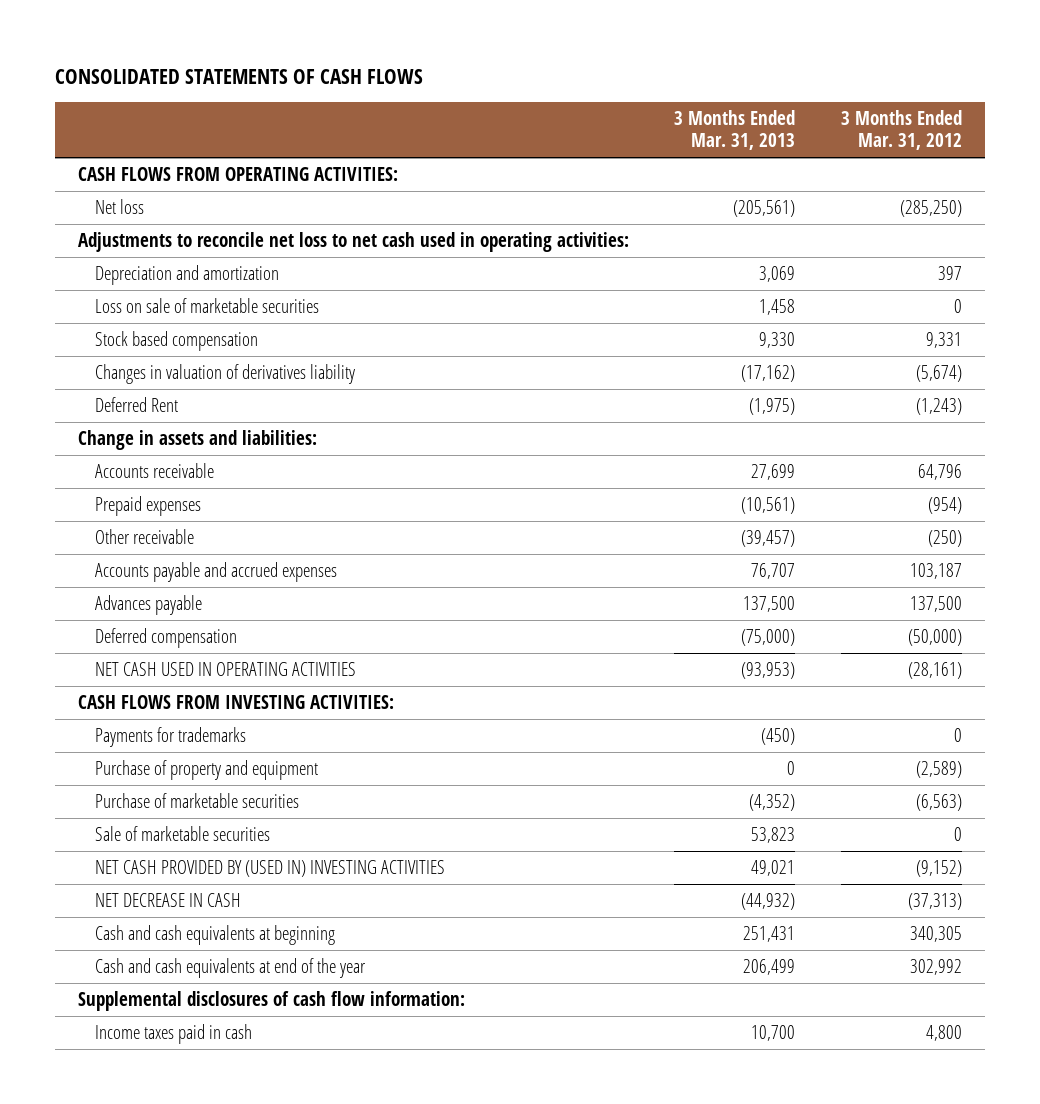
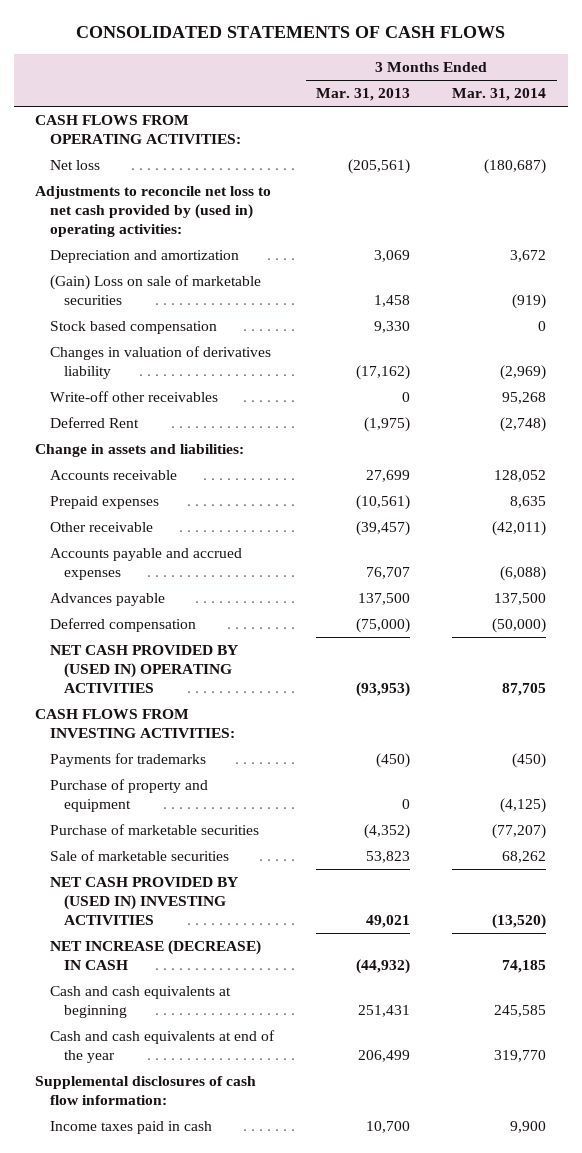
[841,110,963,151] 3 Months Ended Mar. 31, 2012 -> none
none -> [452,88,547,102] Mar. 31, 2014
[77,232,629,253] Adjustments to reconcile net loss to net cash used in operating activities: -> [35,186,272,237] Adjustments to reconcile net loss to net cash provided by (used in) operating activities:
[94,298,319,314] Loss on sale of marketable securities -> [49,275,261,306] (Gain) Loss on sale of marketable securities
none -> [49,391,218,403] Write-off other receivables
[94,662,356,677] NET CASH USED IN OPERATING ACTIVITIES -> [49,645,238,693] NET CASH PROVIDED BY (USED IN) OPERATING ACTIVITIES
[94,893,241,908] NET DECREASE IN CASH -> [49,940,261,971] NET INCREASE (DECREASE) IN CASH

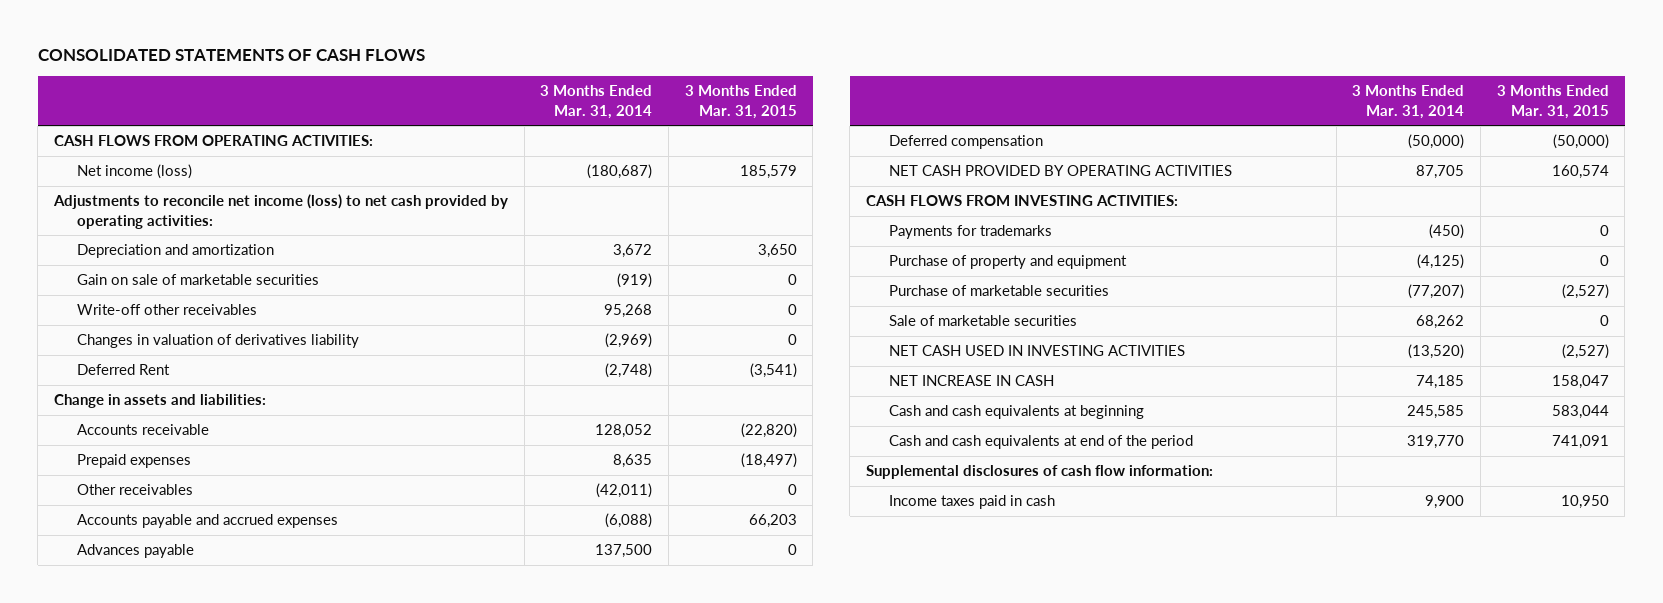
[316,88,411,102] Mar. 31, 2013 -> none
none -> [684,85,797,119] 3 Months Ended Mar. 31, 2015
[49,160,100,171] Net loss -> [76,164,192,180] Net income (loss)
[35,186,272,237] Adjustments to reconcile net loss to net cash provided by (used in) operating activities: -> [53,194,509,229] Adjustments to reconcile net income (loss) to net cash provided by operating activities:
[49,321,217,335] Stock based compensation -> none
[49,275,261,306] (Gain) Loss on sale of marketable securities -> [76,274,319,286] Gain on sale of marketable securities
[49,346,271,380] Changes in valuation of derivatives liability -> [76,334,359,349] Changes in valuation of derivatives liability
[49,522,153,533] Other receivable -> [76,484,193,496] Other receivables
[49,645,238,693] NET CASH PROVIDED BY (USED IN) OPERATING ACTIVITIES -> [888,165,1232,177] NET CASH PROVIDED BY OPERATING ACTIVITIES
[49,877,238,925] NET CASH PROVIDED BY (USED IN) INVESTING ACTIVITIES -> [888,345,1185,357] NET CASH USED IN INVESTING ACTIVITIES
[49,940,261,971] NET INCREASE (DECREASE) IN CASH -> [888,375,1054,387] NET INCREASE IN CASH
[49,1030,275,1064] Cash and cash equivalents at end of the year -> [888,435,1193,450] Cash and cash equivalents at end of the period

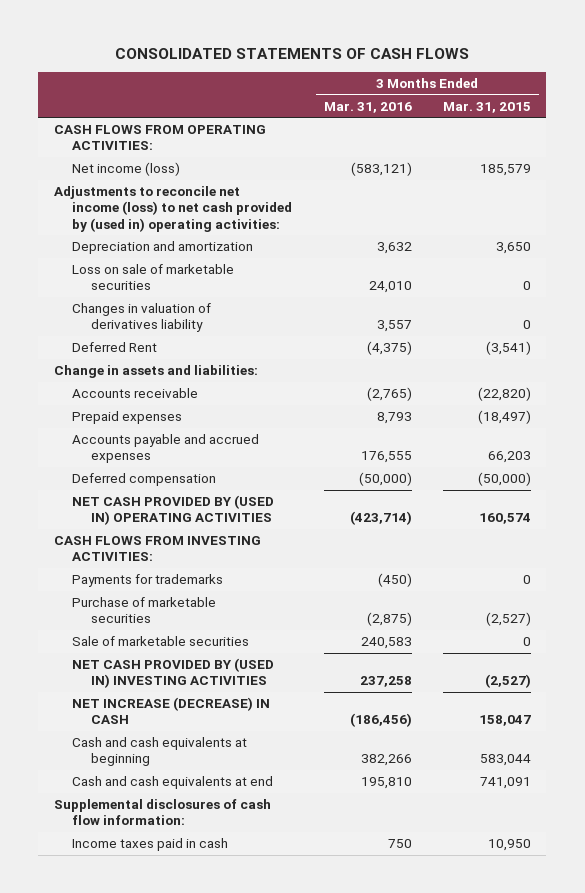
[540,85,653,119] 3 Months Ended Mar. 31, 2014 -> none
none -> [323,101,412,113] Mar. 31, 2016
[53,194,509,229] Adjustments to reconcile net income (loss) to net cash provided by operating activities: -> [53,186,293,232] Adjustments to reconcile net income (loss) to net cash provided by (used in) operating activities:
[76,304,257,316] Write-off other receivables -> none
[76,274,319,286] Gain on sale of marketable securities -> [72,264,235,291] Loss on sale of marketable securities
[76,484,193,496] Other receivables -> none
[76,544,194,559] Advances payable -> none
[888,165,1232,177] NET CASH PROVIDED BY OPERATING ACTIVITIES -> [72,495,275,526] NET CASH PROVIDED BY (USED IN) OPERATING ACTIVITIES
[888,255,1127,270] Purchase of property and equipment -> none
[888,345,1185,357] NET CASH USED IN INVESTING ACTIVITIES -> [72,658,275,689] NET CASH PROVIDED BY (USED IN) INVESTING ACTIVITIES
[888,375,1054,387] NET INCREASE IN CASH -> [72,697,271,725] NET INCREASE (DECREASE) IN CASH
[888,435,1193,450] Cash and cash equivalents at end of the period -> [72,776,274,790] Cash and cash equivalents at end

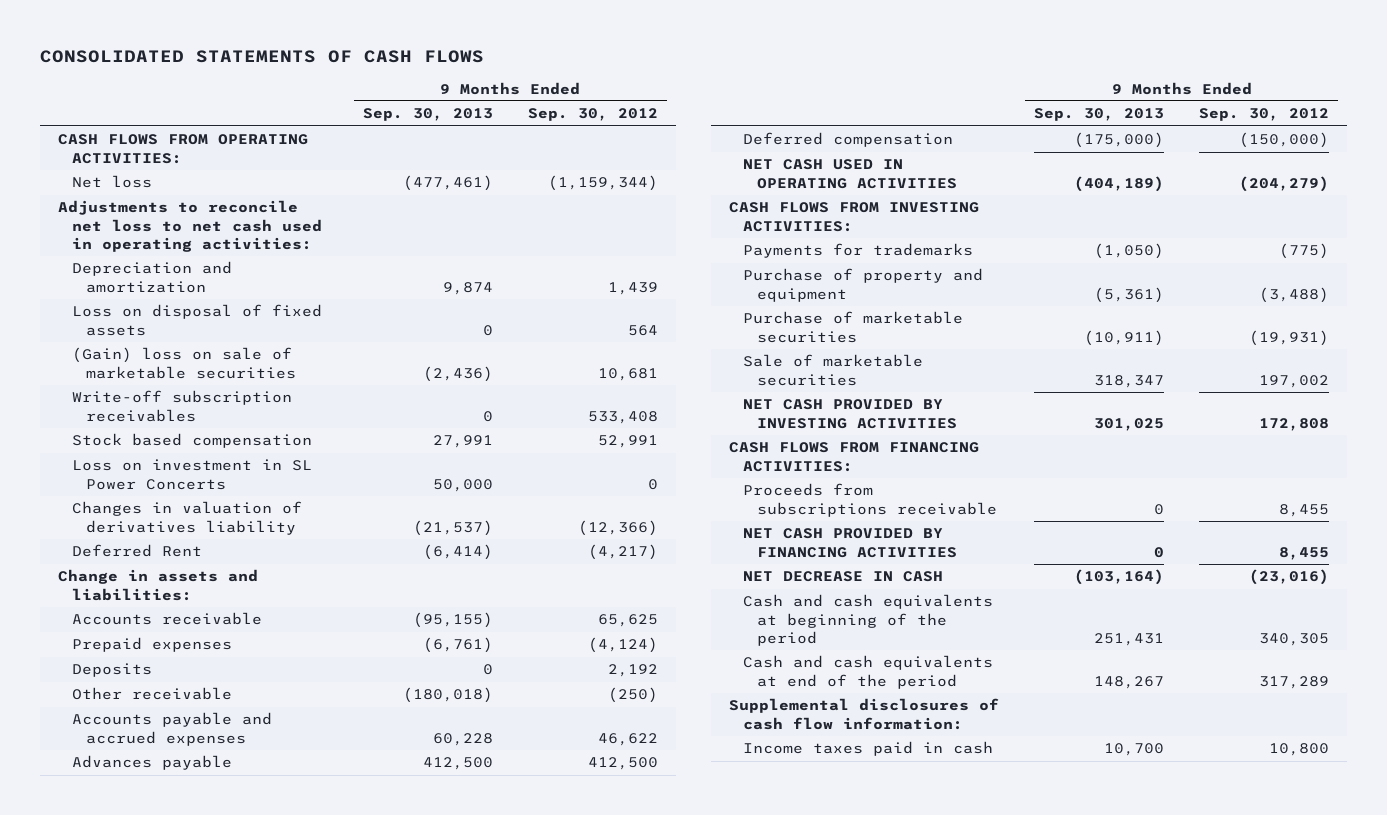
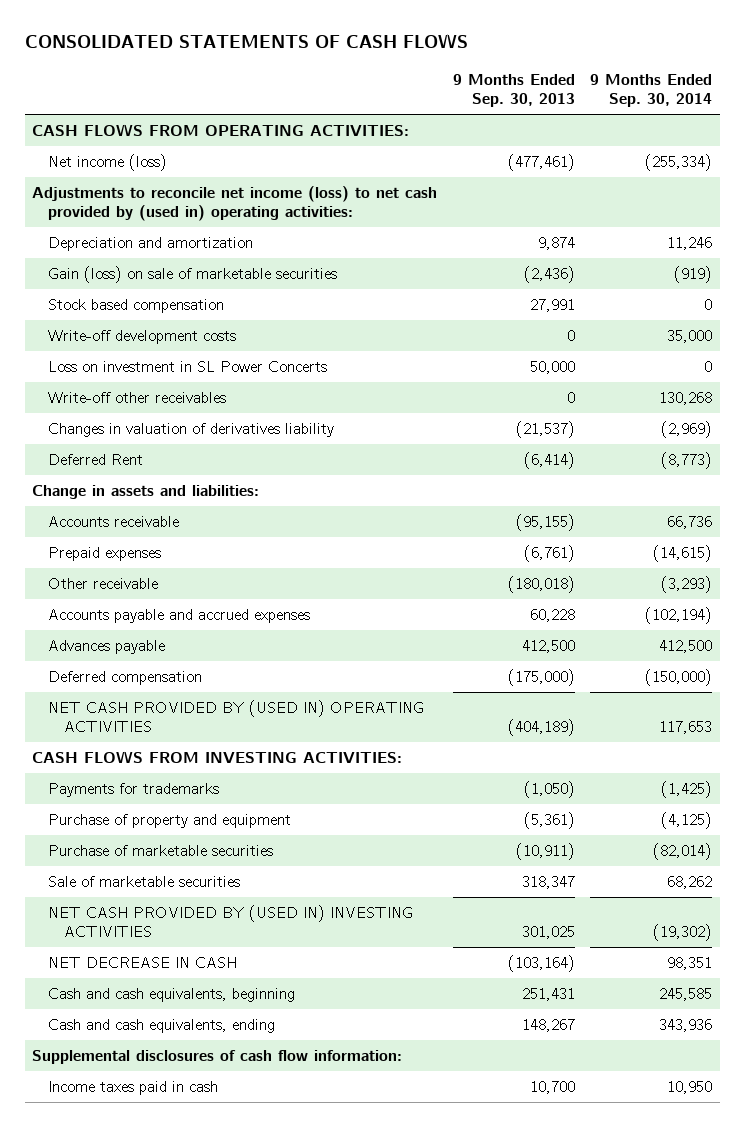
[527,108,658,122] Sep. 30, 2012 -> none
none -> [590,73,713,108] 9 Months Ended Sep. 30, 2014
[71,175,152,189] Net loss -> [48,153,168,171] Net income (loss)
[57,200,322,252] Adjustments to reconcile net loss to net cash used in operating activities: -> [32,185,438,222] Adjustments to reconcile net income (loss) to net cash provided by (used in) operating activities:
[71,304,322,336] Loss on disposal of fixed assets -> none
[71,390,292,422] Write-off subscription receivables -> none
[71,347,297,379] (Gain) loss on sale of marketable securities -> [48,265,338,283] Gain (loss) on sale of marketable securities
none -> [48,329,237,344] Write-off development costs
none -> [48,391,227,403] Write-off other receivables
[71,663,152,678] Deposits -> none
[743,159,958,189] NET CASH USED IN OPERATING ACTIVITIES -> [48,699,425,733] NET CASH PROVIDED BY (USED IN) OPERATING ACTIVITIES
[728,442,979,472] CASH FLOWS FROM FINANCING ACTIVITIES: -> none
[743,483,998,517] Proceeds from subscriptions receivable -> none
[743,528,958,558] NET CASH PROVIDED BY FINANCING ACTIVITIES -> none
[743,399,958,429] NET CASH PROVIDED BY INVESTING ACTIVITIES -> [48,904,414,938] NET CASH PROVIDED BY (USED IN) INVESTING ACTIVITIES
[743,594,994,646] Cash and cash equivalents at beginning of the period -> [48,987,296,1002] Cash and cash equivalents, beginning
[743,655,994,689] Cash and cash equivalents at end of the period -> [48,1018,276,1033] Cash and cash equivalents, ending

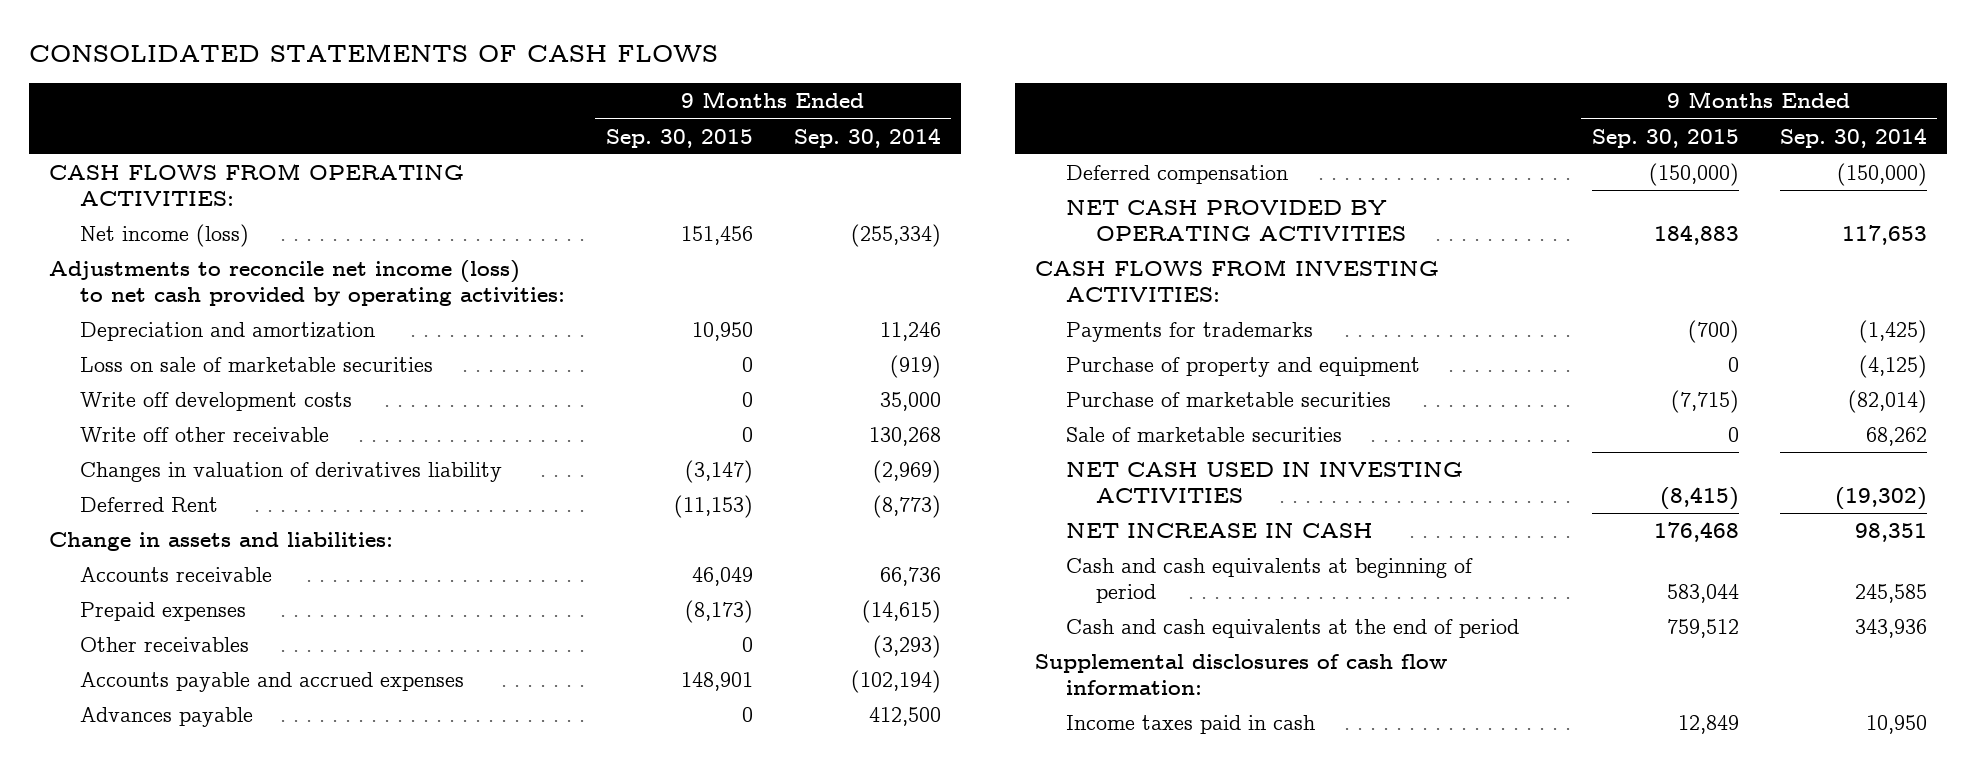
[452,73,575,108] 9 Months Ended Sep. 30, 2013 -> none
none -> [605,128,753,148] Sep. 30, 2015
[32,185,438,222] Adjustments to reconcile net income (loss) to net cash provided by (used in) operating activities: -> [49,260,565,306] Adjustments to reconcile net income (loss) to net cash provided by operating activities:
[48,298,225,313] Stock based compensation -> none
[48,360,328,372] Loss on investment in SL Power Concerts -> none
[48,265,338,283] Gain (loss) on sale of marketable securities -> [79,357,433,373] Loss on sale of marketable securities
[48,329,237,344] Write-off development costs -> [79,392,352,412] Write off development costs
[48,391,227,403] Write-off other receivables -> [79,427,329,443] Write off other receivable
[48,577,159,589] Other receivable -> [79,637,249,653] Other receivables
[48,699,425,733] NET CASH PROVIDED BY (USED IN) OPERATING ACTIVITIES -> [1065,200,1407,241] NET CASH PROVIDED BY OPERATING ACTIVITIES
[48,904,414,938] NET CASH PROVIDED BY (USED IN) INVESTING ACTIVITIES -> [1065,462,1463,503] NET CASH USED IN INVESTING ACTIVITIES
[48,956,238,968] NET DECREASE IN CASH -> [1065,523,1373,539] NET INCREASE IN CASH
[48,987,296,1002] Cash and cash equivalents, beginning -> [1065,558,1473,603] Cash and cash equivalents at beginning of period
[48,1018,276,1033] Cash and cash equivalents, ending -> [1065,619,1519,639] Cash and cash equivalents at the end of period

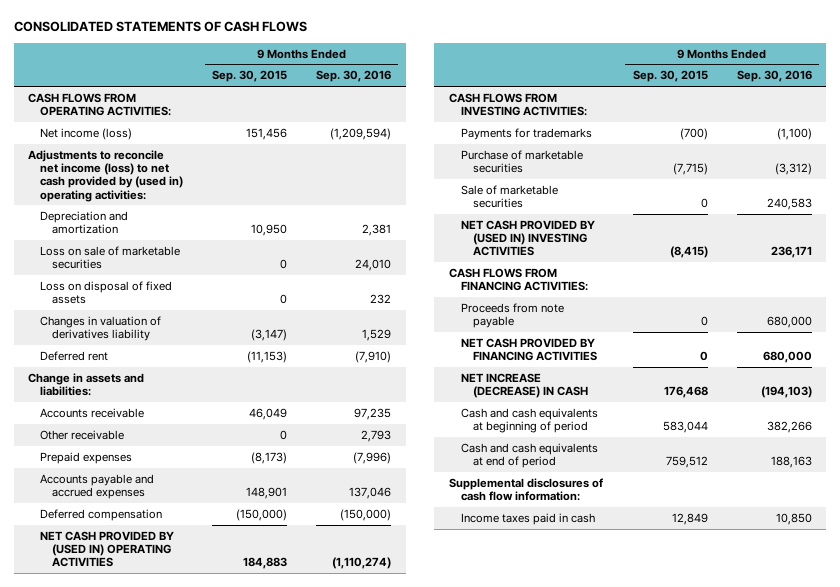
[793,127,941,148] Sep. 30, 2014 -> none
none -> [316,70,392,83] Sep. 30, 2016
[49,260,565,306] Adjustments to reconcile net income (loss) to net cash provided by operating activities: -> [28,149,184,202] Adjustments to reconcile net income (loss) to net cash provided by (used in) operating activities:
[79,392,352,412] Write off development costs -> none
[79,427,329,443] Write off other receivable -> none
none -> [40,280,173,305] Loss on disposal of fixed assets
[79,497,218,513] Deferred Rent -> [40,350,109,361] Deferred rent
none -> [40,429,125,440] Other receivable
[79,637,249,653] Other receivables -> none
[79,707,253,728] Advances payable -> none
[1065,200,1407,241] NET CASH PROVIDED BY OPERATING ACTIVITIES -> [40,530,175,568] NET CASH PROVIDED BY (USED IN) OPERATING ACTIVITIES
[1065,357,1420,378] Purchase of property and equipment -> none
[1065,462,1463,503] NET CASH USED IN INVESTING ACTIVITIES -> [460,219,595,257] NET CASH PROVIDED BY (USED IN) INVESTING ACTIVITIES
none -> [448,267,588,292] CASH FLOWS FROM FINANCING ACTIVITIES:
none -> [460,302,564,329] Proceeds from note payable
none -> [460,337,597,362] NET CASH PROVIDED BY FINANCING ACTIVITIES
[1065,523,1373,539] NET INCREASE IN CASH -> [460,372,588,399] NET INCREASE (DECREASE) IN CASH
[1065,619,1519,639] Cash and cash equivalents at the end of period -> [460,442,598,469] Cash and cash equivalents at end of period

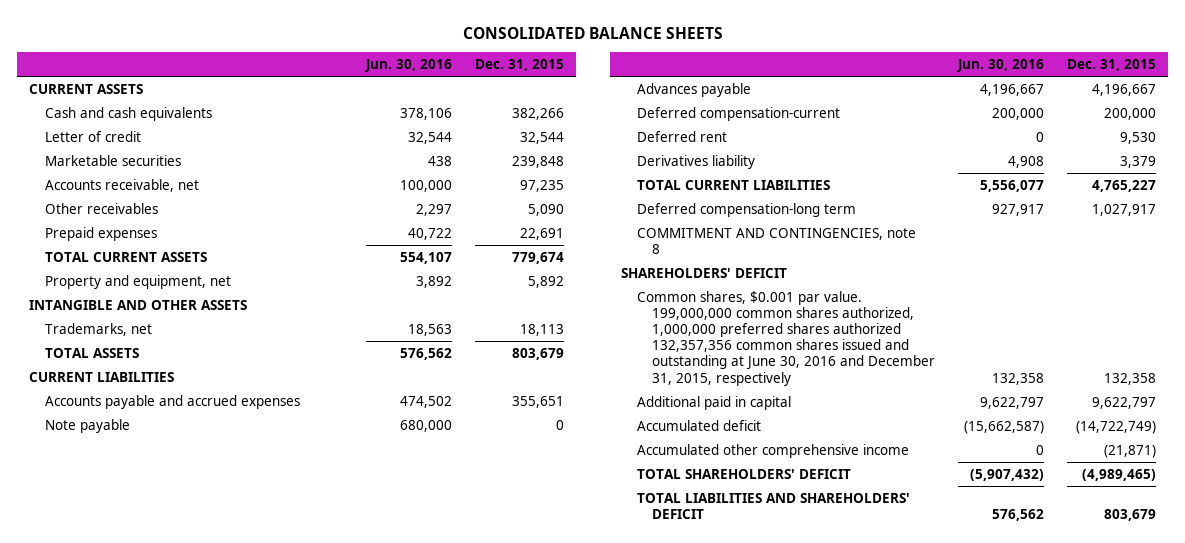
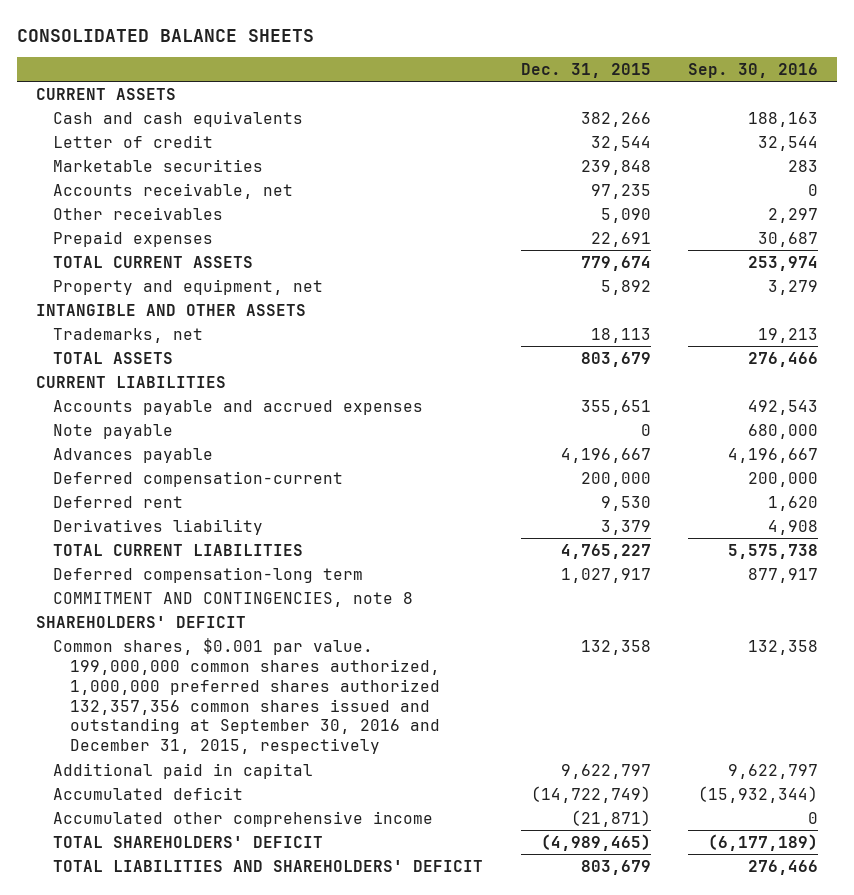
[365,59,453,73] Jun. 30, 2016 -> none
none -> [688,63,819,79] Sep. 30, 2016
[636,291,936,386] Common shares, $0.001 par value. 199,000,000 common shares authorized, 1,000,000 preferred shares authorized 132,357,356 common shares issued and outstanding at June 30, 2016 and December 31, 2015, respectively -> [53,637,441,755] Common shares, $0.001 par value. 199,000,000 common shares authorized, 1,000,000 preferred shares authorized 132,357,356 common shares issued and outstanding at September 30, 2016 and December 31, 2015, respectively

